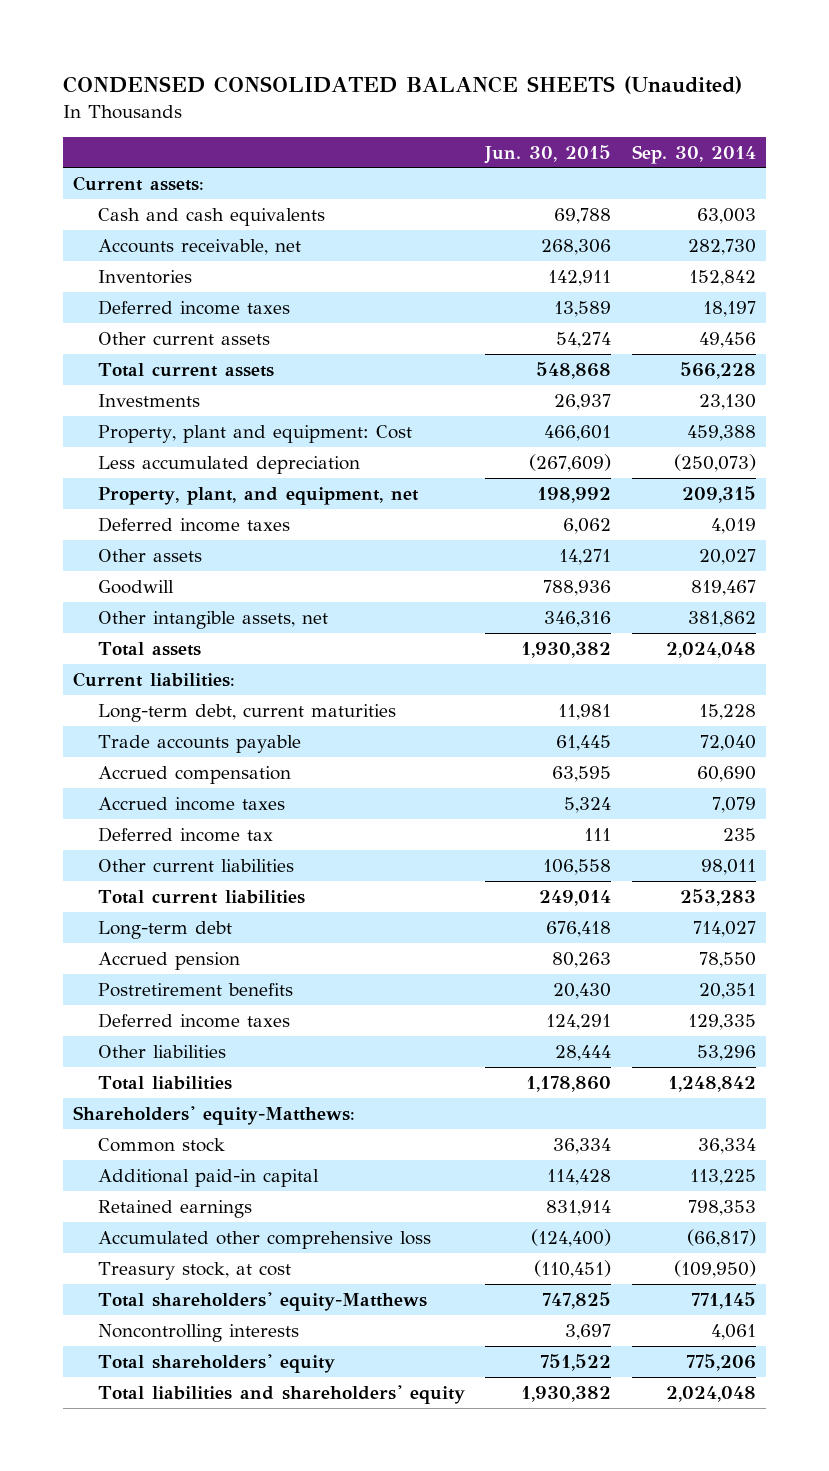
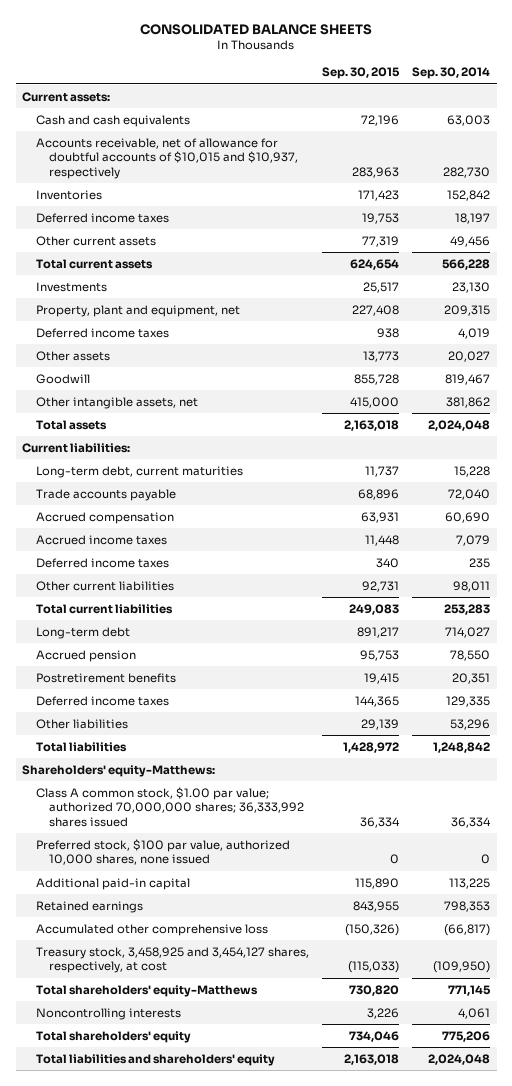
[62,76,742,95] CONDENSED CONSOLIDATED BALANCE SHEETS (Unaudited) -> [140,23,373,35] CONSOLIDATED BALANCE SHEETS
[484,144,612,164] Jun. 30, 2015 -> none
none -> [321,67,400,80] Sep. 30, 2015
[97,238,301,255] Accounts receivable, net -> [35,137,298,179] Accounts receivable, net of allowance for doubtful accounts of $10,015 and $10,937, respectively
[97,424,412,443] Property, plant and equipment: Cost -> none
[97,455,360,474] Less accumulated depreciation -> none
[97,486,419,505] Property, plant, and equipment, net -> [35,304,240,317] Property, plant and equipment, net
[97,826,273,842] Deferred income tax -> [35,557,169,568] Deferred income taxes
[97,1137,225,1152] Common stock -> [35,786,304,827] Class A common stock, $1.00 par value; authorized 70,000,000 shares; 36,333,992 shares issued
none -> [35,838,290,866] Preferred stock, $100 par value, authorized 10,000 shares, none issued
[97,1261,291,1280] Treasury stock, at cost -> [35,946,309,974] Treasury stock, 3,458,925 and 3,454,127 shares, respectively, at cost

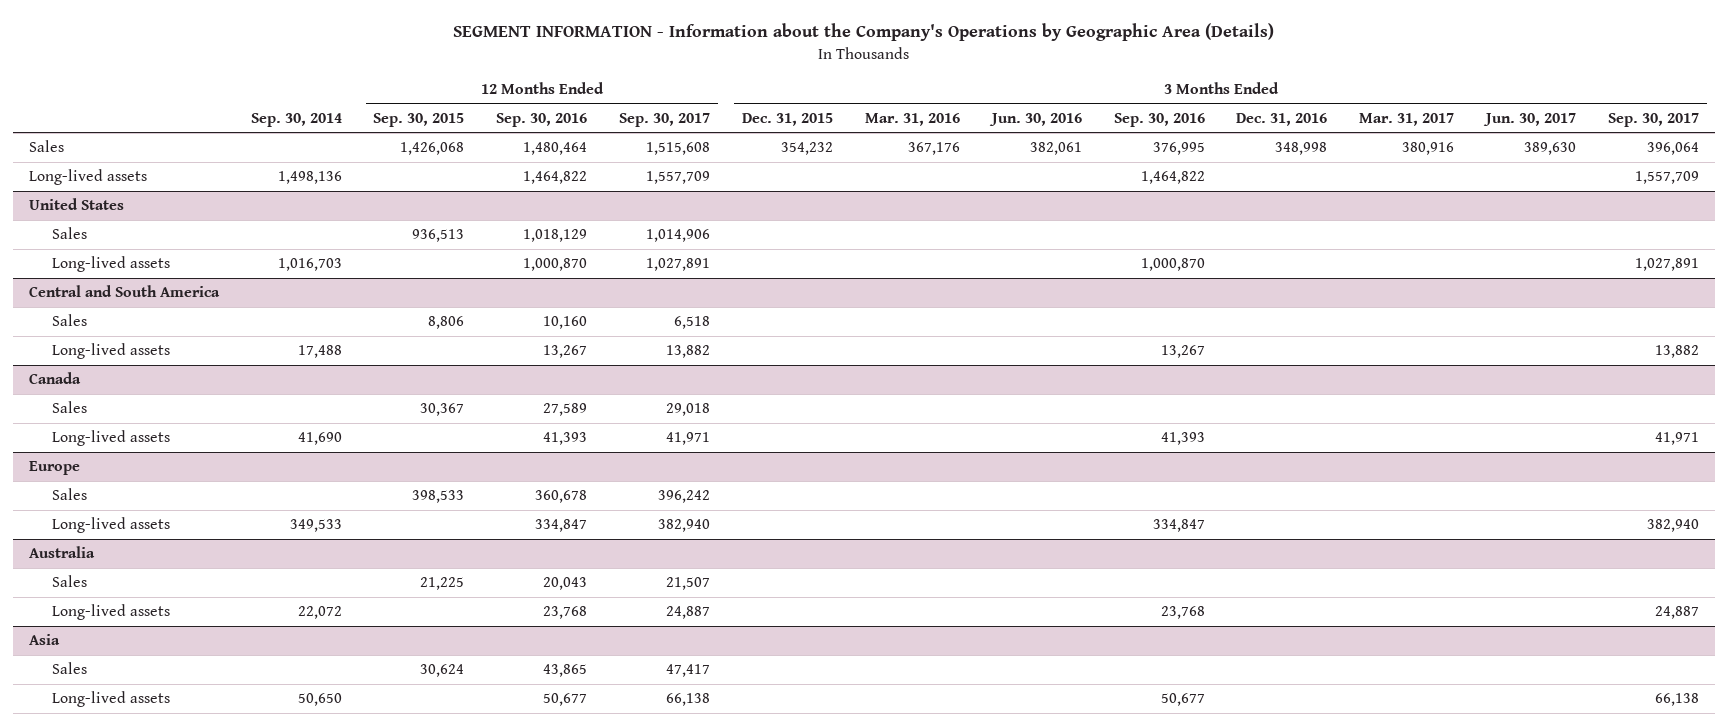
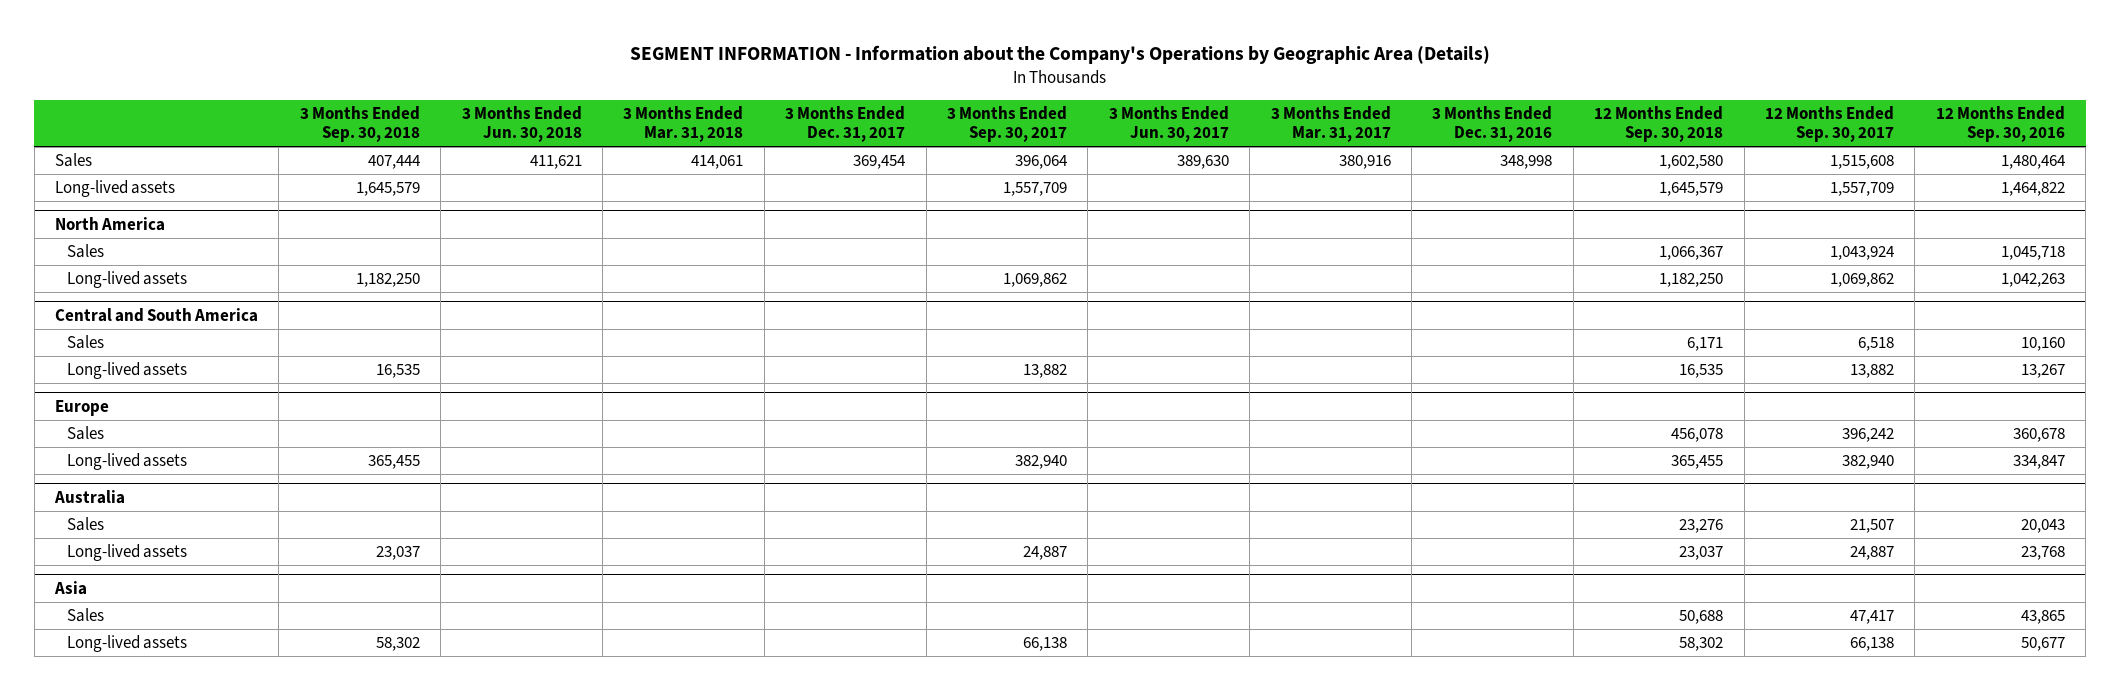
[250,112,342,127] Sep. 30, 2014 -> none
[373,112,465,127] Sep. 30, 2015 -> none
[742,112,834,126] Dec. 31, 2015 -> none
[864,112,960,126] Mar. 31, 2016 -> none
[988,112,1082,126] Jun. 30, 2016 -> none
[1113,112,1205,127] Sep. 30, 2016 -> none
none -> [299,105,420,143] 3 Months Ended Sep. 30, 2018
none -> [461,105,582,143] 3 Months Ended Jun. 30, 2018
none -> [623,105,744,143] 3 Months Ended Mar. 31, 2018
none -> [785,105,906,143] 3 Months Ended Dec. 31, 2017
none -> [1594,105,1724,143] 12 Months Ended Sep. 30, 2018
[28,198,124,211] United States -> [55,216,166,231] North America
[523,229,588,243] 1,018,129 -> [2000,246,2065,261] 1,045,718
[646,229,711,243] 1,014,906 -> [1830,246,1895,261] 1,043,924
[523,258,588,272] 1,000,870 -> [2000,273,2065,288] 1,042,263
[646,258,711,272] 1,027,891 -> [1830,273,1895,288] 1,069,862
[1634,258,1699,272] 1,027,891 -> [1003,273,1068,288] 1,069,862
[28,372,81,385] Canada -> none
[52,401,88,414] Sales -> none
[52,430,171,447] Long-lived assets -> none

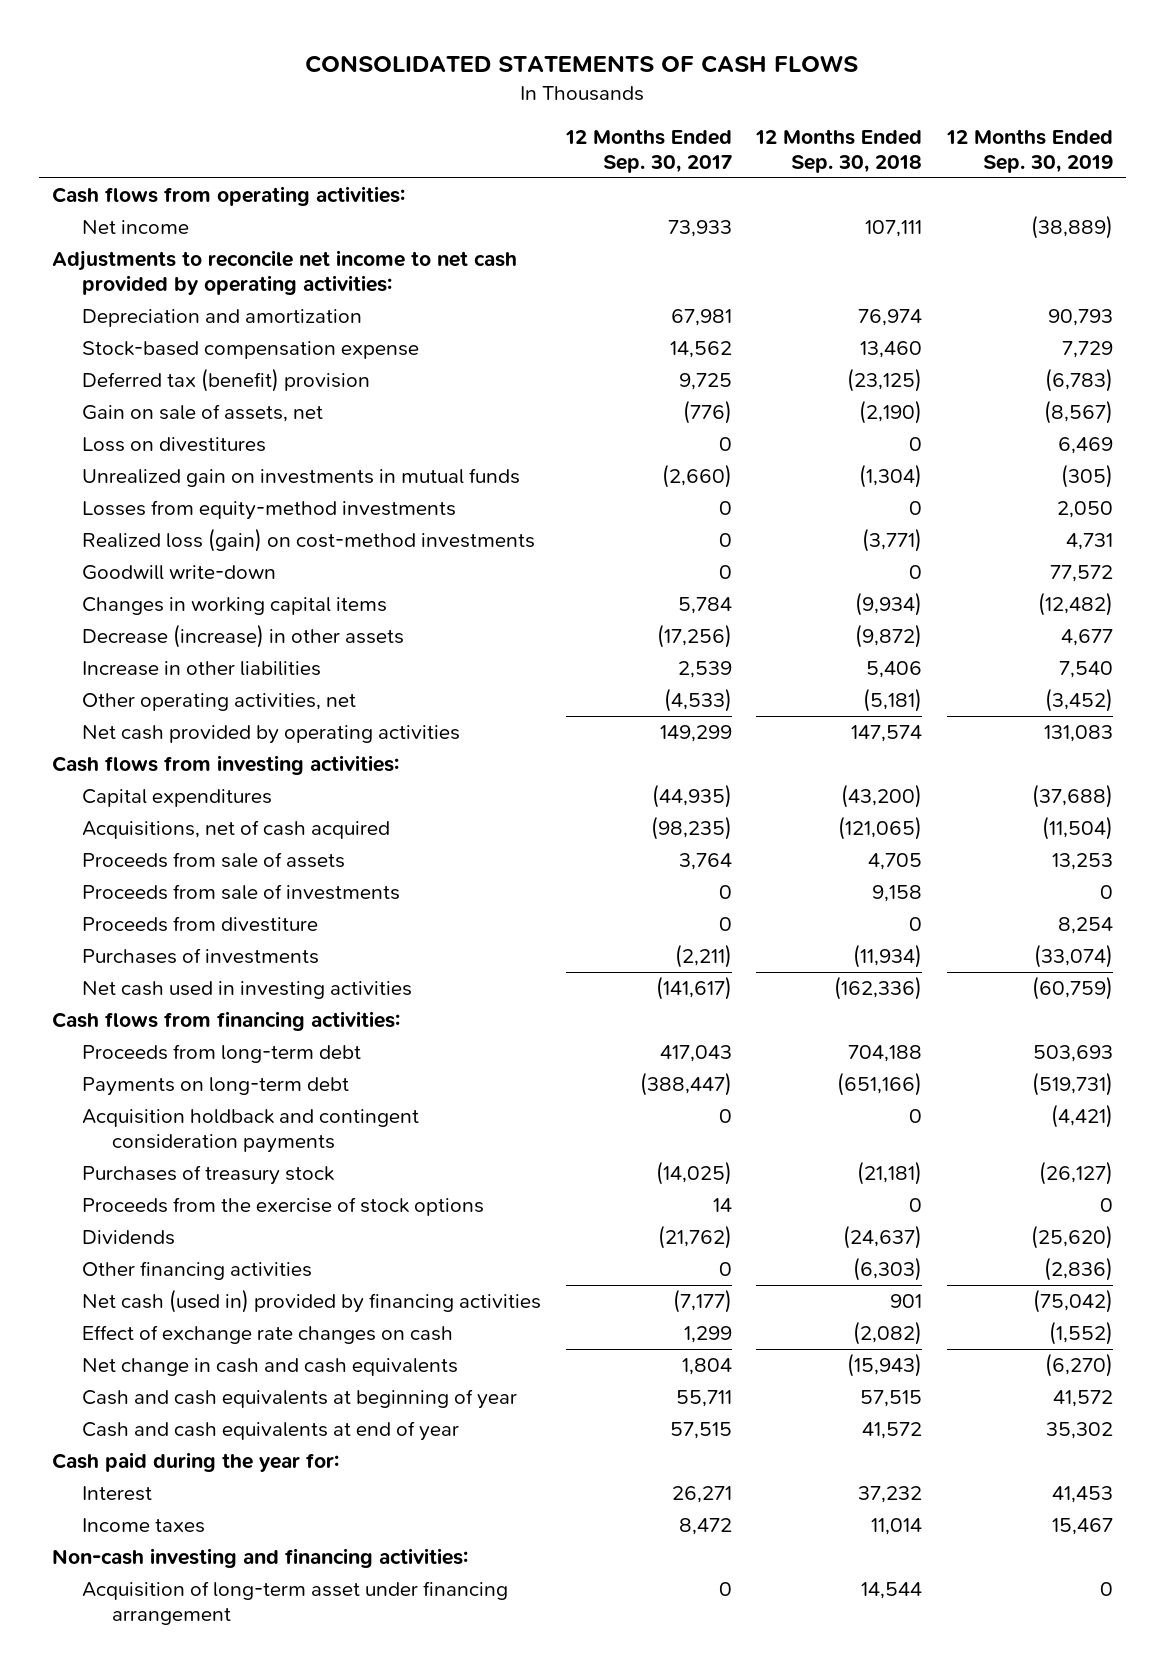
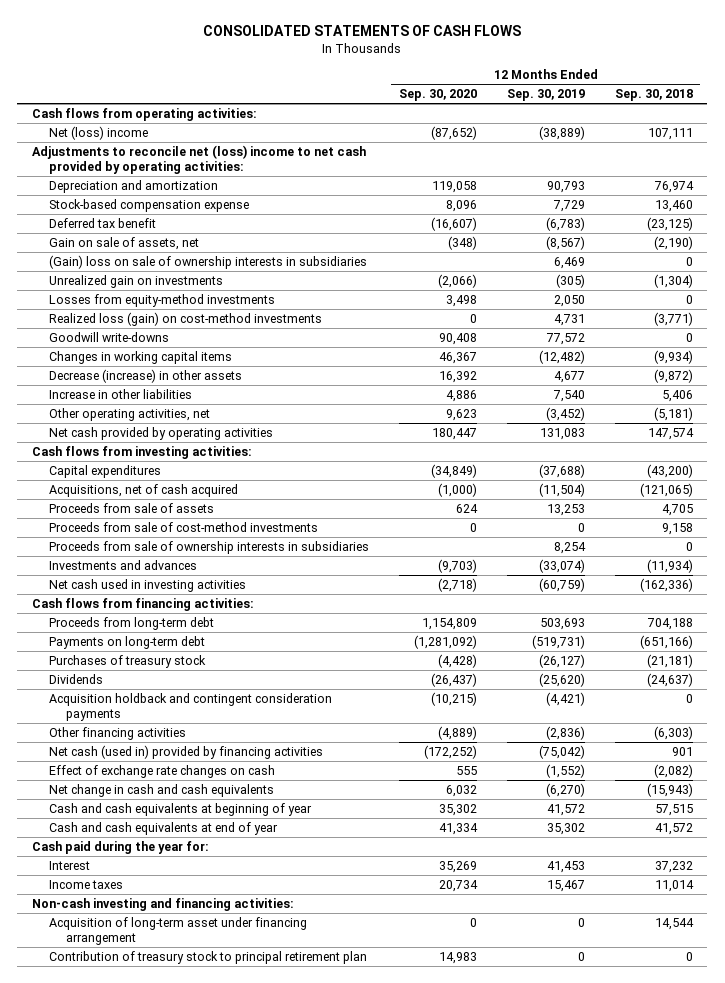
[564,129,732,173] 12 Months Ended Sep. 30, 2017 -> none
none -> [398,88,477,101] Sep. 30, 2020
[81,220,189,235] Net income -> [49,125,149,140] Net (loss) income
[51,250,517,295] Adjustments to reconcile net income to net cash provided by operating activities: -> [32,144,367,175] Adjustments to reconcile net (loss) income to net cash provided by operating activities:
[81,368,370,393] Deferred tax (benefit) provision -> [49,217,157,228] Deferred tax benefit
[81,437,266,453] Loss on divestitures -> [49,254,368,269] (Gain) loss on sale of ownership interests in subsidiaries
[81,468,520,488] Unrealized gain on investments in mutual funds -> [49,274,224,288] Unrealized gain on investments
[81,565,276,581] Goodwill write-down -> [49,331,170,342] Goodwill write-downs
[81,884,400,901] Proceeds from sale of investments -> [49,521,319,532] Proceeds from sale of cost-method investments
[81,916,318,933] Proceeds from divestiture -> [49,540,370,554] Proceeds from sale of ownership interests in subsidiaries
[81,948,319,965] Purchases of investments -> [49,559,198,570] Investments and advances
[81,1197,484,1217] Proceeds from the exercise of stock options -> none
[81,1109,419,1153] Acquisition holdback and contingent consideration payments -> [49,692,333,722] Acquisition holdback and contingent consideration payments
none -> [49,950,368,964] Contribution of treasury stock to principal retirement plan

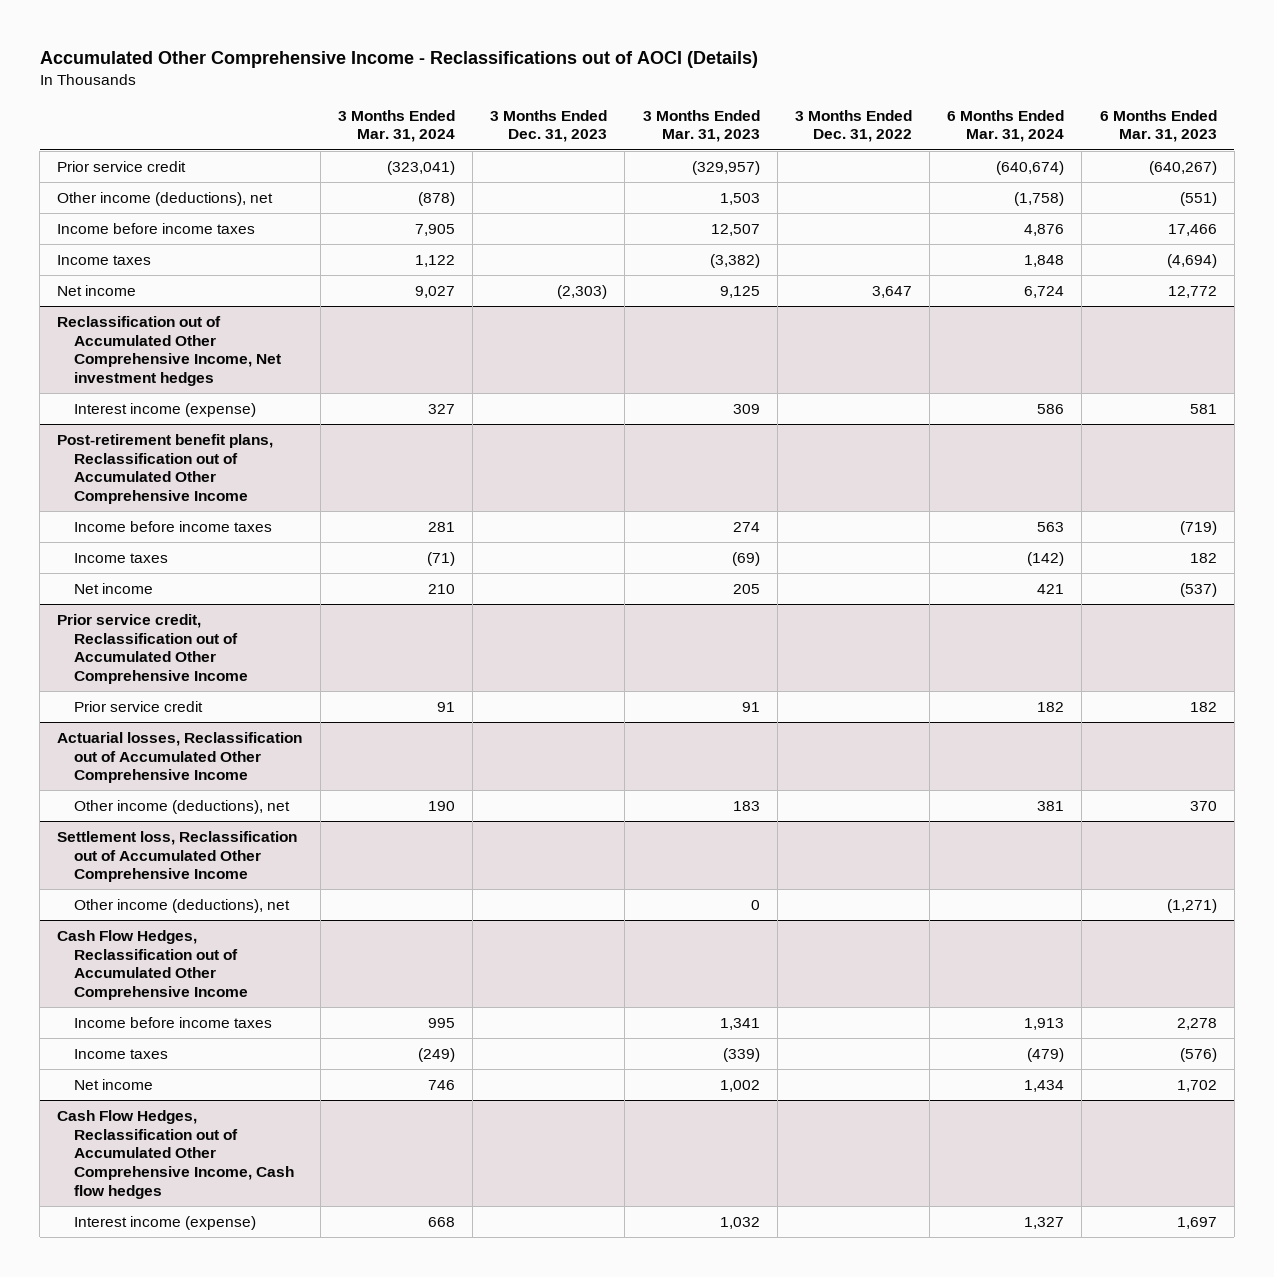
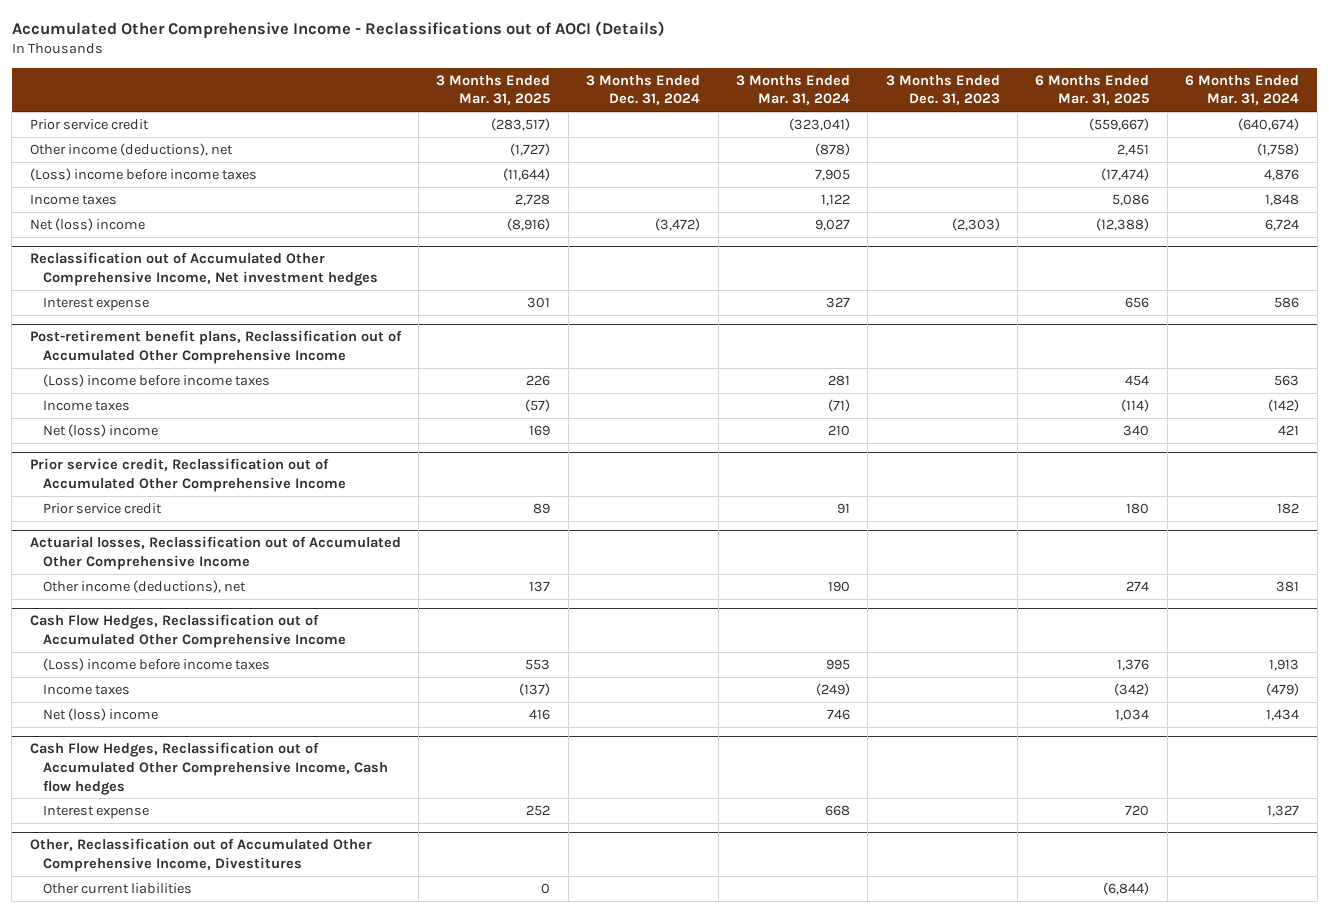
[642,109,760,143] 3 Months Ended Mar. 31, 2023 -> none
[794,109,912,143] 3 Months Ended Dec. 31, 2022 -> none
[1099,109,1217,143] 6 Months Ended Mar. 31, 2023 -> none
none -> [436,74,551,106] 3 Months Ended Mar. 31, 2025
none -> [586,74,701,106] 3 Months Ended Dec. 31, 2024
none -> [1035,74,1150,106] 6 Months Ended Mar. 31, 2025
[57,222,256,234] Income before income taxes -> [29,167,257,181] (Loss) income before income taxes
[57,284,137,296] Net income -> [29,217,145,231] Net (loss) income
[74,402,257,417] Interest income (expense) -> [43,296,150,311] Interest expense
[74,520,273,532] Income before income taxes -> [43,373,271,387] (Loss) income before income taxes
[74,582,154,594] Net income -> [43,423,159,437] Net (loss) income
[57,830,298,883] Settlement loss, Reclassification out of Accumulated Other Comprehensive Income -> none
[74,898,291,913] Other income (deductions), net -> none
[74,1016,273,1028] Income before income taxes -> [43,657,271,671] (Loss) income before income taxes
[74,1078,154,1090] Net income -> [43,707,159,721] Net (loss) income
[74,1215,257,1230] Interest income (expense) -> [43,804,150,819] Interest expense
none -> [29,838,372,872] Other, Reclassification out of Accumulated Other Comprehensive Income, Divestitures
none -> [43,882,193,894] Other current liabilities

